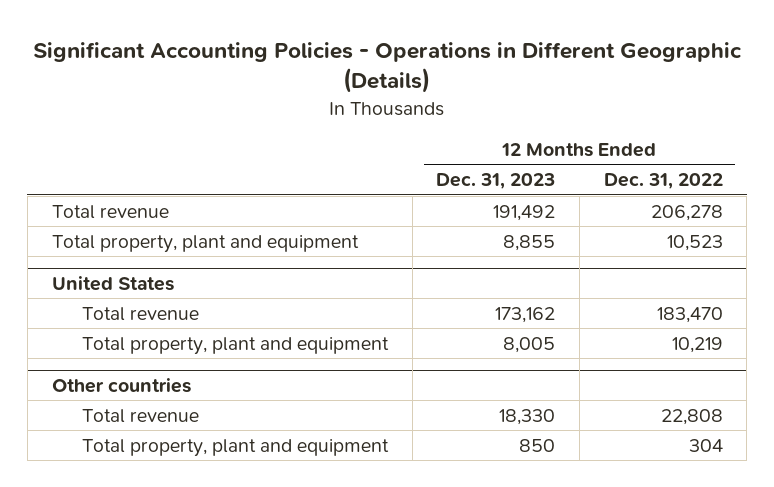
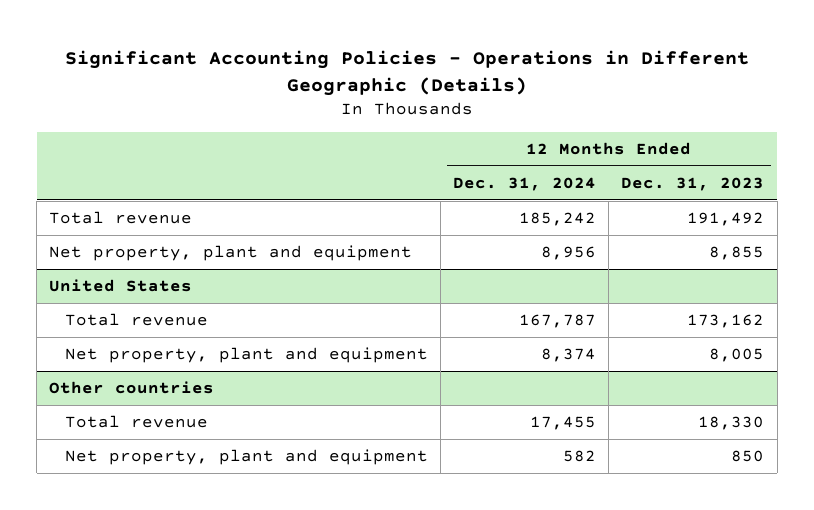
[603,173,723,190] Dec. 31, 2022 -> none
none -> [453,176,597,191] Dec. 31, 2024
[51,234,359,253] Total property, plant and equipment -> [49,245,413,262] Net property, plant and equipment
[81,336,389,355] Total property, plant and equipment -> [64,347,428,364] Net property, plant and equipment
[81,438,389,457] Total property, plant and equipment -> [64,449,428,466] Net property, plant and equipment

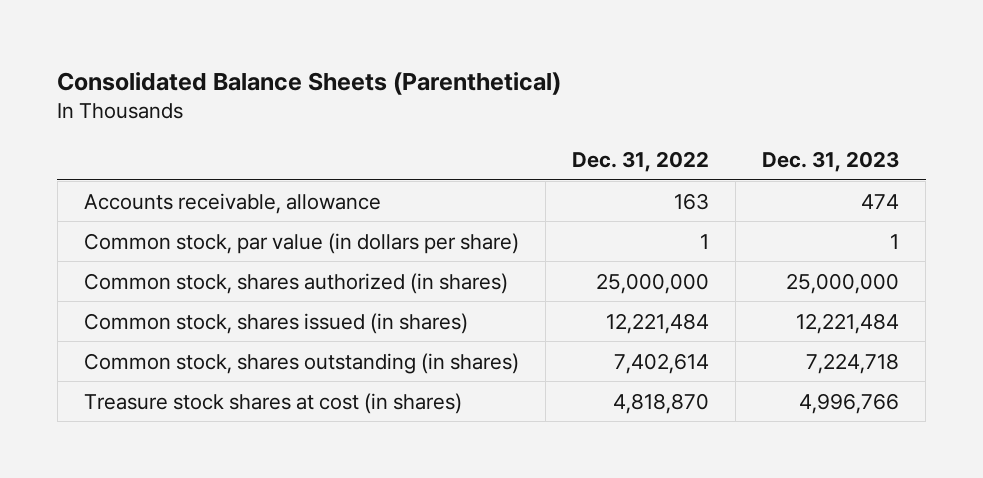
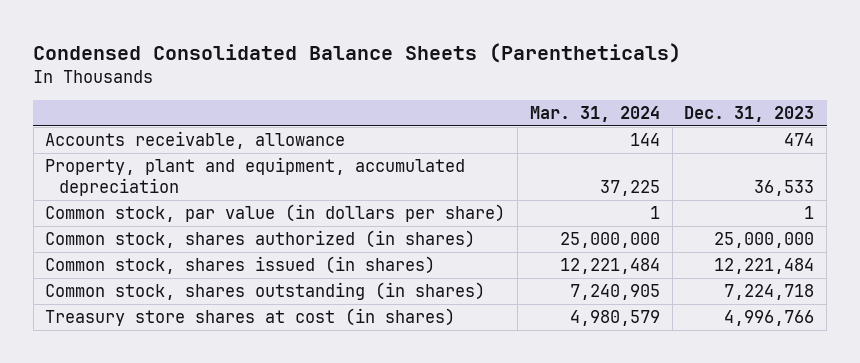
[57,71,562,95] Consolidated Balance Sheets (Parenthetical) -> [33,42,682,63] Condensed Consolidated Balance Sheets (Parentheticals)
[571,150,709,172] Dec. 31, 2022 -> none
none -> [529,106,660,123] Mar. 31, 2024
none -> [45,157,466,197] Property, plant and equipment, accumulated depreciation
[83,392,462,414] Treasure stock shares at cost (in shares) -> [45,308,456,327] Treasury store shares at cost (in shares)

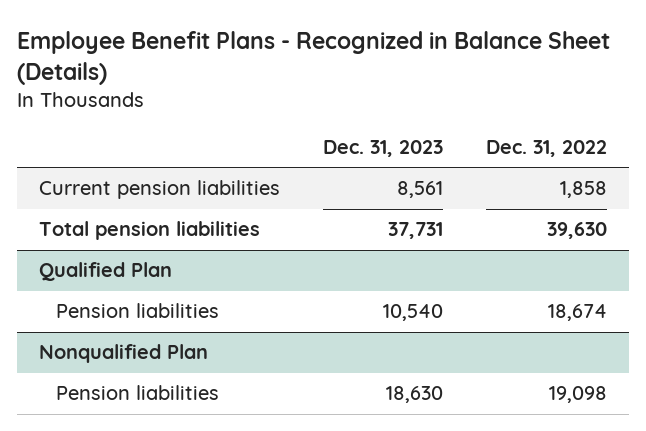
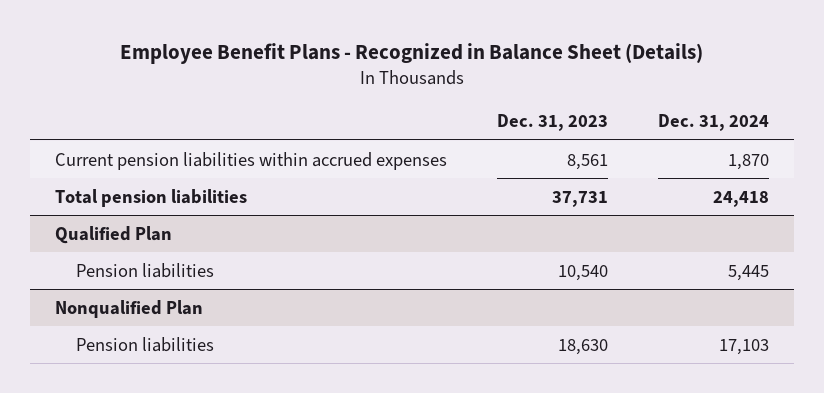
[486,140,608,158] Dec. 31, 2022 -> none
none -> [657,113,769,131] Dec. 31, 2024
[38,180,280,200] Current pension liabilities -> [55,151,448,170] Current pension liabilities within accrued expenses

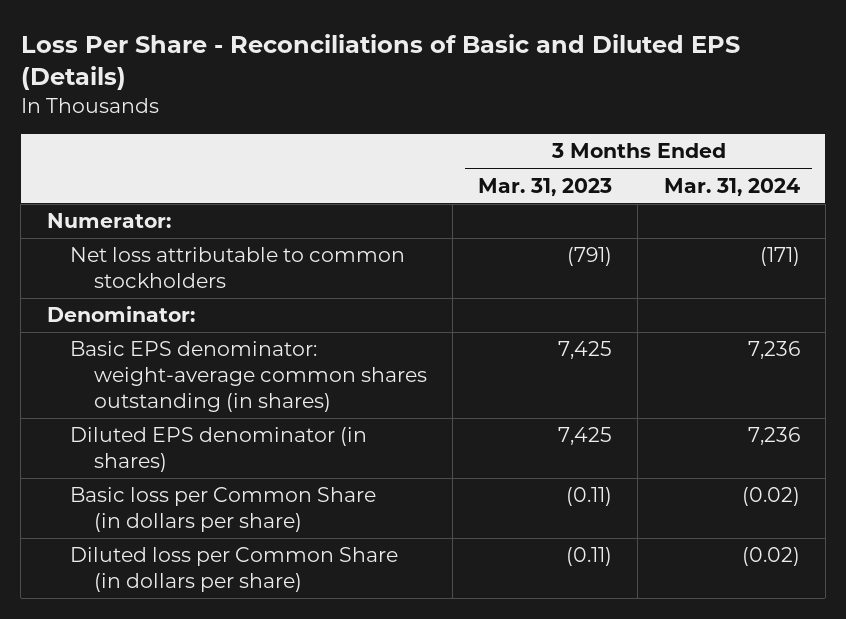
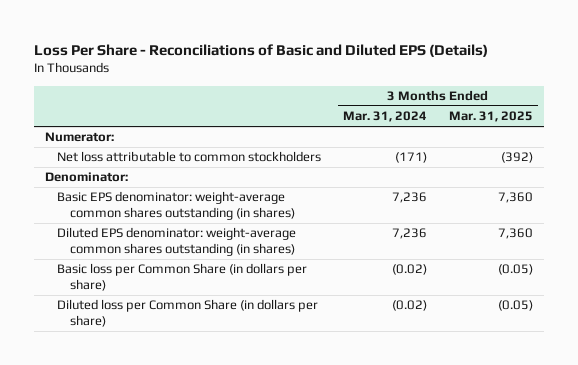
[478,177,613,196] Mar. 31, 2023 -> none
none -> [448,111,533,123] Mar. 31, 2025
[70,427,368,473] Diluted EPS denominator (in shares) -> [57,227,297,256] Diluted EPS denominator: weight-average common shares outstanding (in shares)

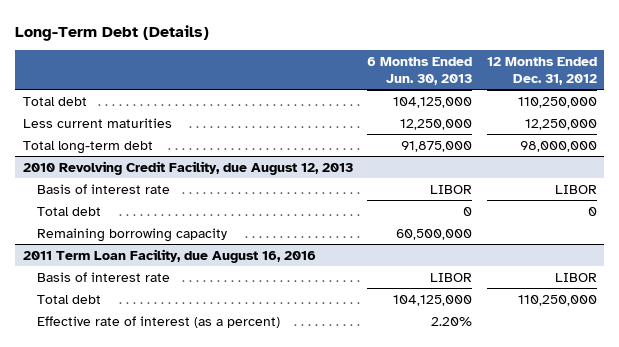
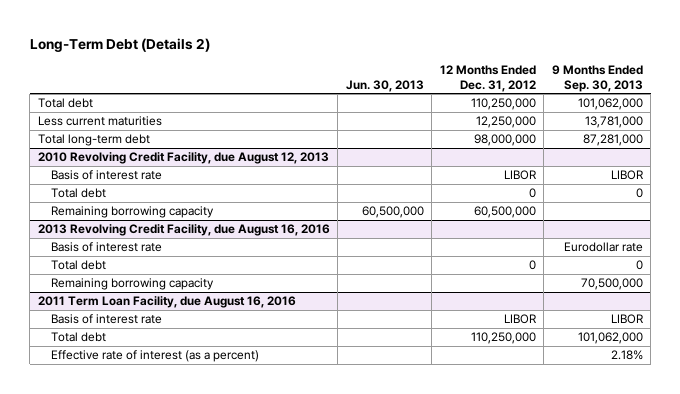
[15,24,210,41] Long-Term Debt (Details) -> [29,37,210,52] Long-Term Debt (Details 2)
[367,56,473,85] 6 Months Ended Jun. 30, 2013 -> none
none -> [345,79,424,92] Jun. 30, 2013
none -> [551,65,643,92] 9 Months Ended Sep. 30, 2013
none -> [51,206,215,219] Remaining borrowing capacity
none -> [37,224,330,237] 2013 Revolving Credit Facility, due August 16, 2016
none -> [51,242,163,253] Basis of interest rate
none -> [51,260,107,271] Total debt

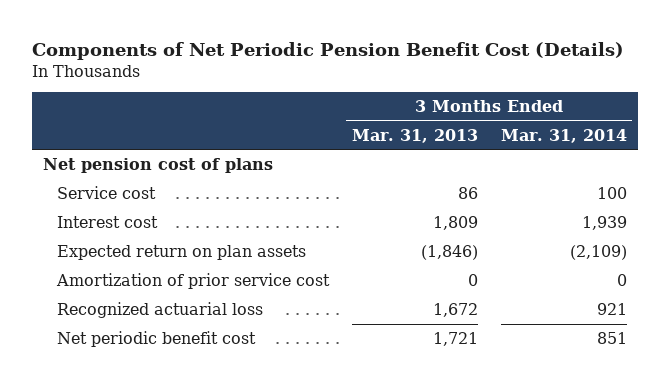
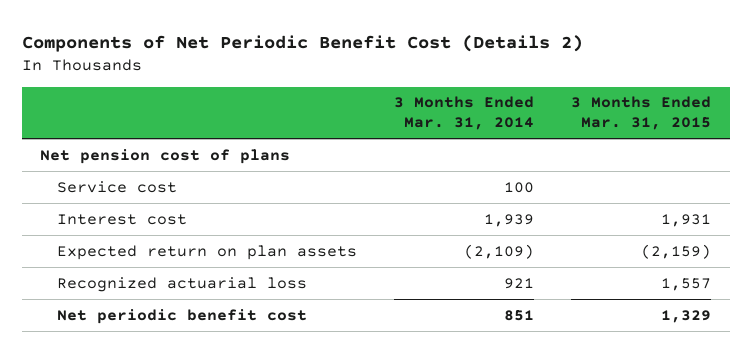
[31,41,624,60] Components of Net Periodic Pension Benefit Cost (Details) -> [22,34,584,52] Components of Net Periodic Benefit Cost (Details 2)
[351,128,478,143] Mar. 31, 2013 -> none
none -> [571,96,712,131] 3 Months Ended Mar. 31, 2015
[56,272,331,289] Amortization of prior service cost -> none

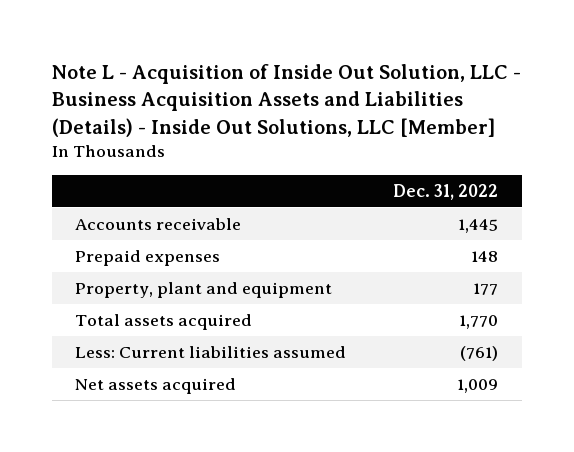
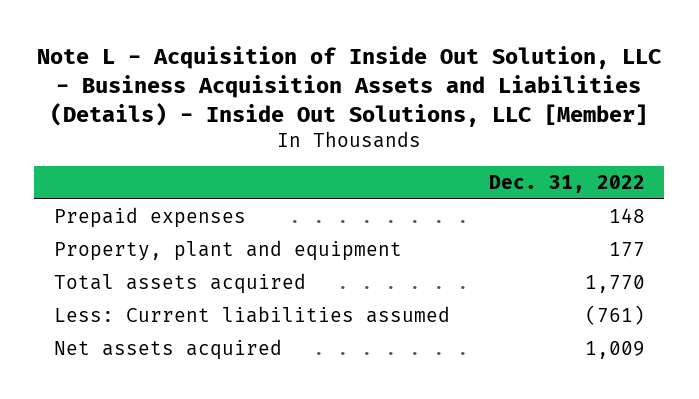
[75,218,242,231] Accounts receivable -> none

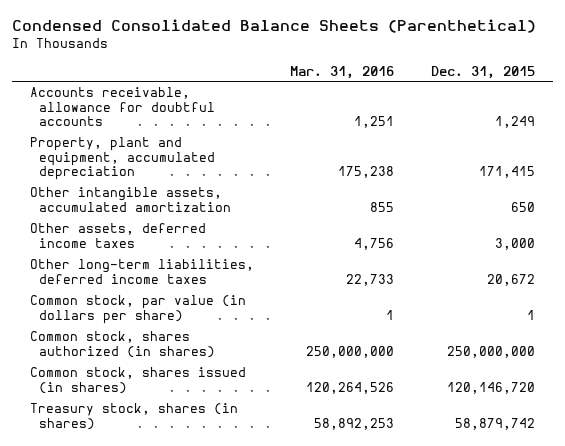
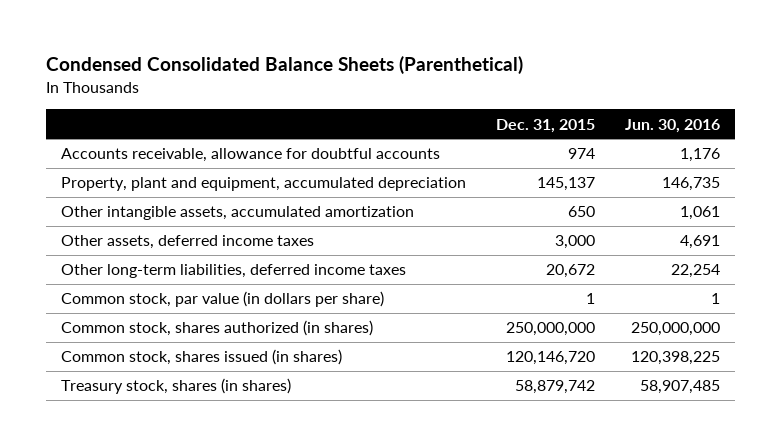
[290,65,395,79] Mar. 31, 2016 -> none
none -> [625,118,721,133] Jun. 30, 2016
[494,116,535,129] 1,249 -> [568,148,596,160] 974
[478,166,535,179] 171,415 -> [537,177,596,192] 145,137

